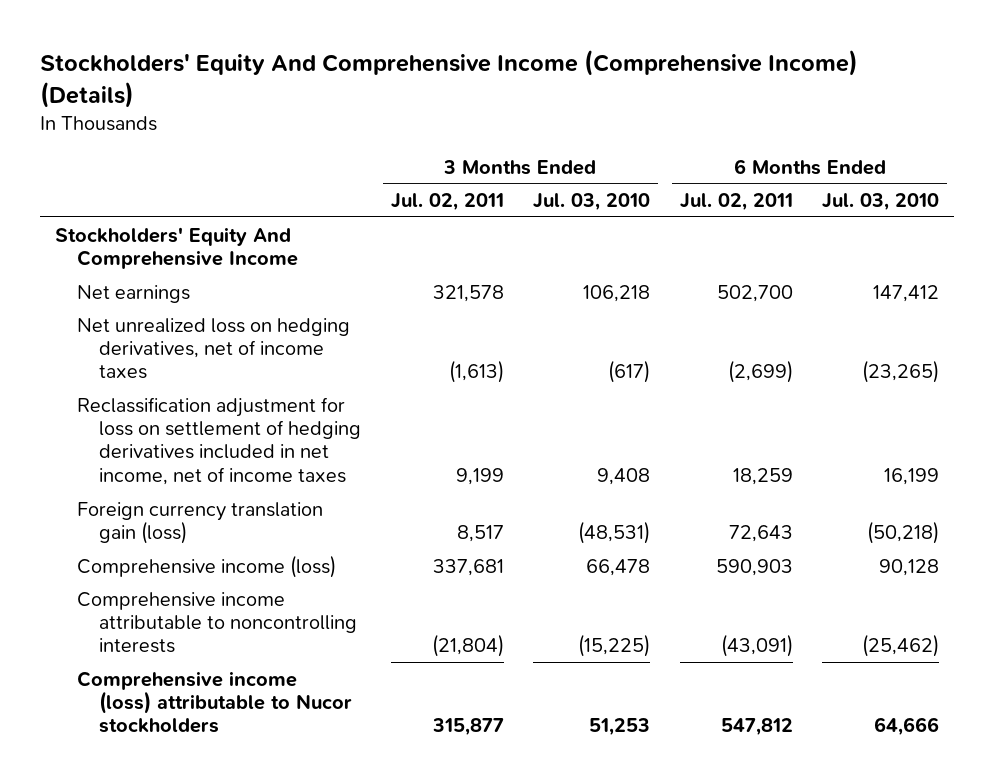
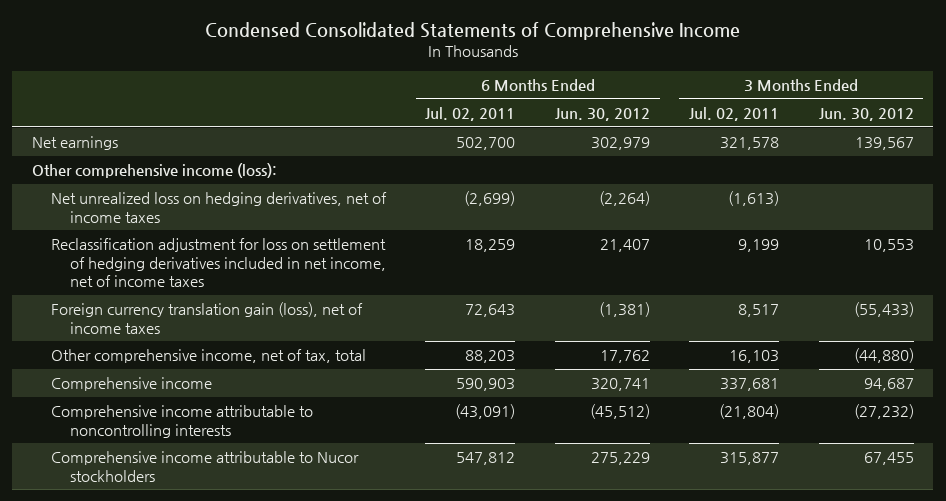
[39,50,858,108] Stockholders' Equity And Comprehensive Income (Comprehensive Income) (Details) -> [204,21,740,40] Condensed Consolidated Statements of Comprehensive Income
[533,193,651,212] Jul. 03, 2010 -> none
[822,193,940,212] Jul. 03, 2010 -> none
none -> [554,108,650,122] Jun. 30, 2012
none -> [818,108,914,122] Jun. 30, 2012
[54,226,298,269] Stockholders' Equity And Comprehensive Income -> none
none -> [32,163,278,179] Other comprehensive income (loss):
[76,501,323,544] Foreign currency translation gain (loss) -> [51,302,364,334] Foreign currency translation gain (loss), net of income taxes
none -> [51,349,367,364] Other comprehensive income, net of tax, total
[76,554,336,578] Comprehensive income (loss) -> [51,377,213,392] Comprehensive income
[76,670,353,734] Comprehensive income (loss) attributable to Nucor stockholders -> [51,451,360,482] Comprehensive income attributable to Nucor stockholders

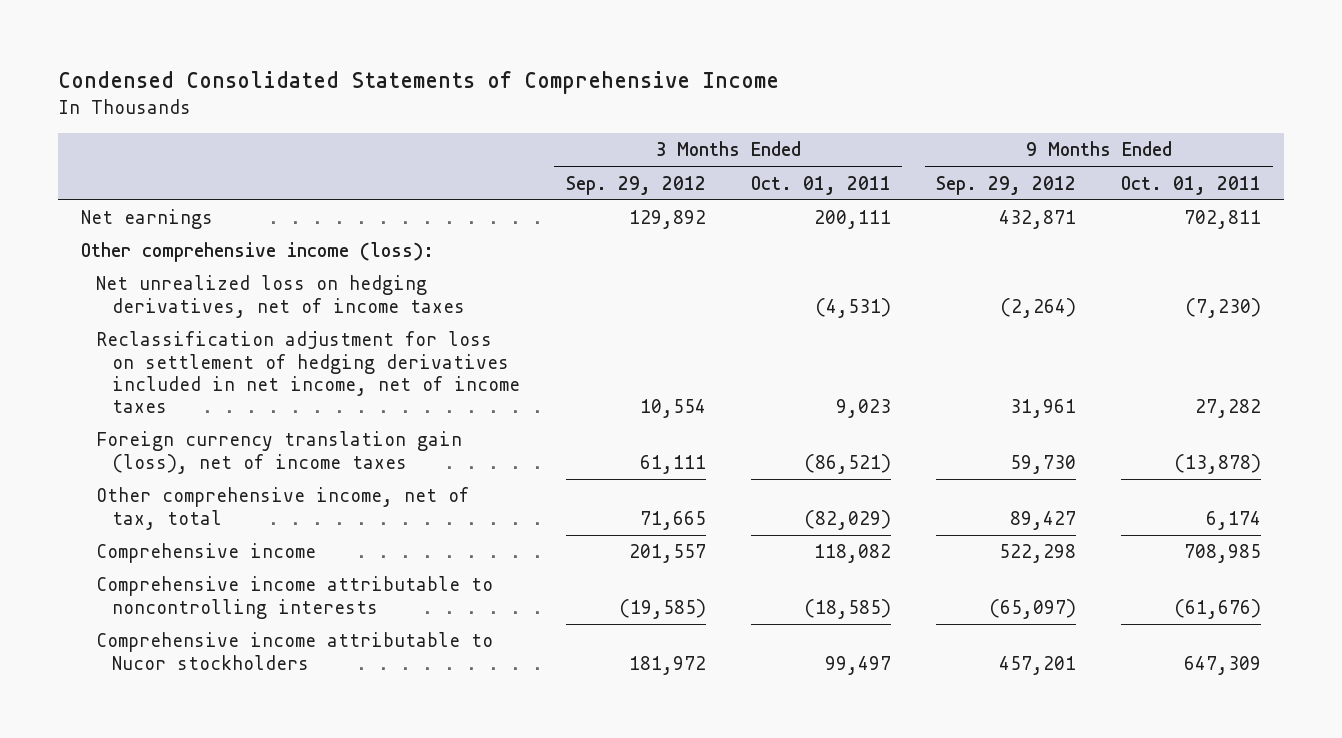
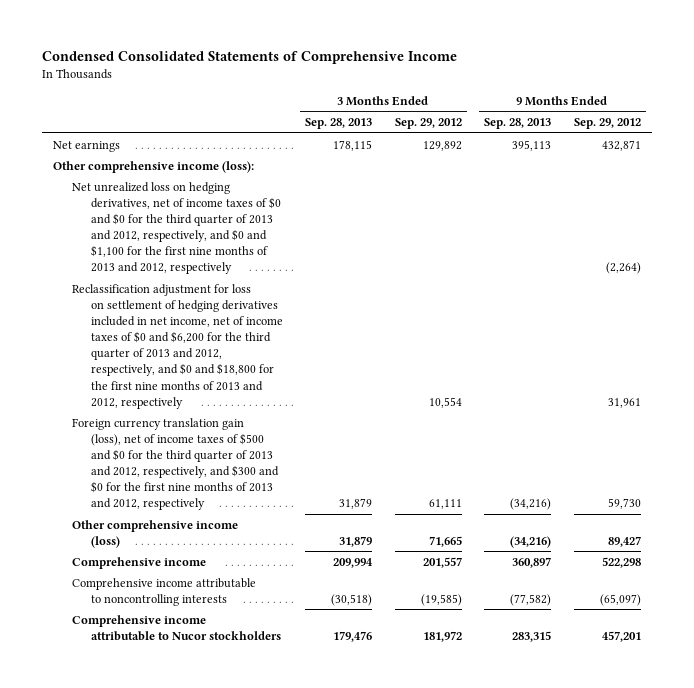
[750,175,891,195] Oct. 01, 2011 -> none
[1121,175,1262,195] Oct. 01, 2011 -> none
none -> [305,118,373,130] Sep. 28, 2013
none -> [484,118,552,130] Sep. 28, 2013
[96,275,466,318] Net unrealized loss on hedging derivatives, net of income taxes -> [71,181,281,275] Net unrealized loss on hedging derivatives, net of income taxes of $0 and $0 for the third quarter of 2013 and 2012, respectively, and $0 and $1,100 for the first nine months of 2013 and 2012, respectively
[96,331,521,414] Reclassification adjustment for loss on settlement of hedging derivatives included in net income, net of income taxes -> [71,283,283,409] Reclassification adjustment for loss on settlement of hedging derivatives included in net income, net of income taxes of $0 and $6,200 for the third quarter of 2013 and 2012, respectively, and $0 and $18,800 for the first nine months of 2013 and 2012, respectively
[96,431,463,474] Foreign currency translation gain (loss), net of income taxes -> [71,417,279,511] Foreign currency translation gain (loss), net of income taxes of $500 and $0 for the third quarter of 2013 and 2012, respectively, and $300 and $0 for the first nine months of 2013 and 2012, respectively
[96,487,470,530] Other comprehensive income, net of tax, total -> [71,519,238,548] Other comprehensive income (loss)

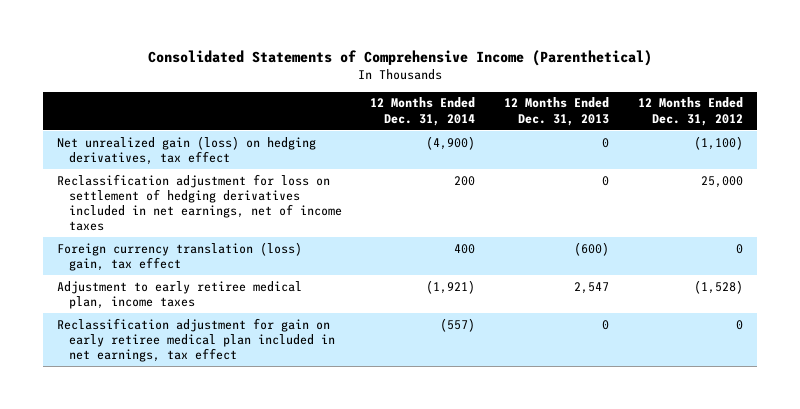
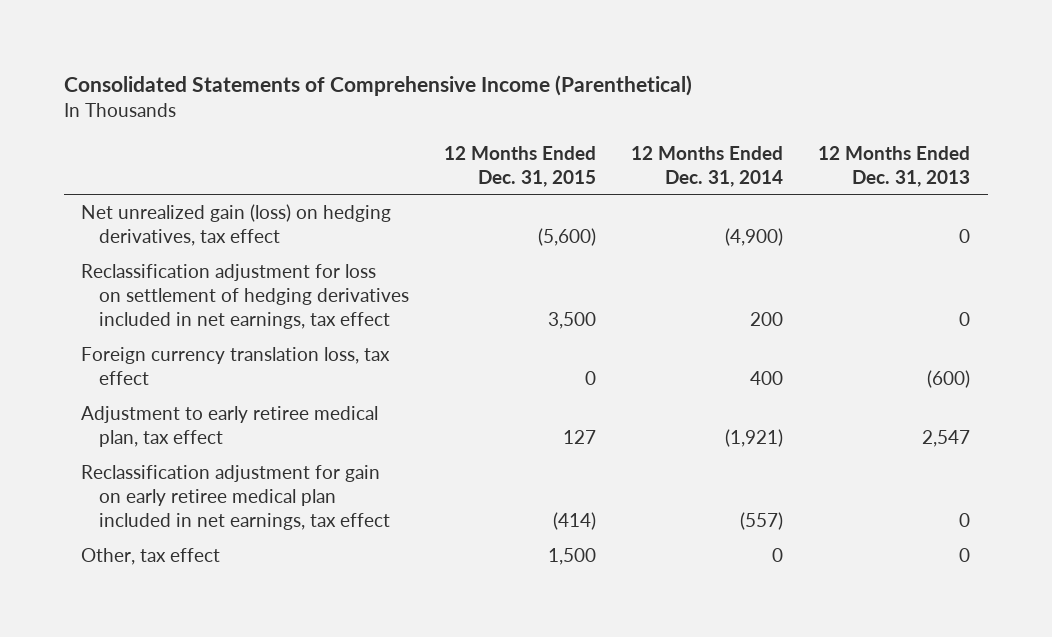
[637,97,743,126] 12 Months Ended Dec. 31, 2012 -> none
none -> [444,145,597,187] 12 Months Ended Dec. 31, 2015
[56,173,342,231] Reclassification adjustment for loss on settlement of hedging derivatives included in net earnings, net of income taxes -> [81,264,410,329] Reclassification adjustment for loss on settlement of hedging derivatives included in net earnings, tax effect
[56,241,302,271] Foreign currency translation (loss) gain, tax effect -> [81,347,391,385] Foreign currency translation loss, tax effect
[56,280,302,309] Adjustment to early retiree medical plan, income taxes -> [81,406,379,447] Adjustment to early retiree medical plan, tax effect
none -> [81,548,221,566] Other, tax effect

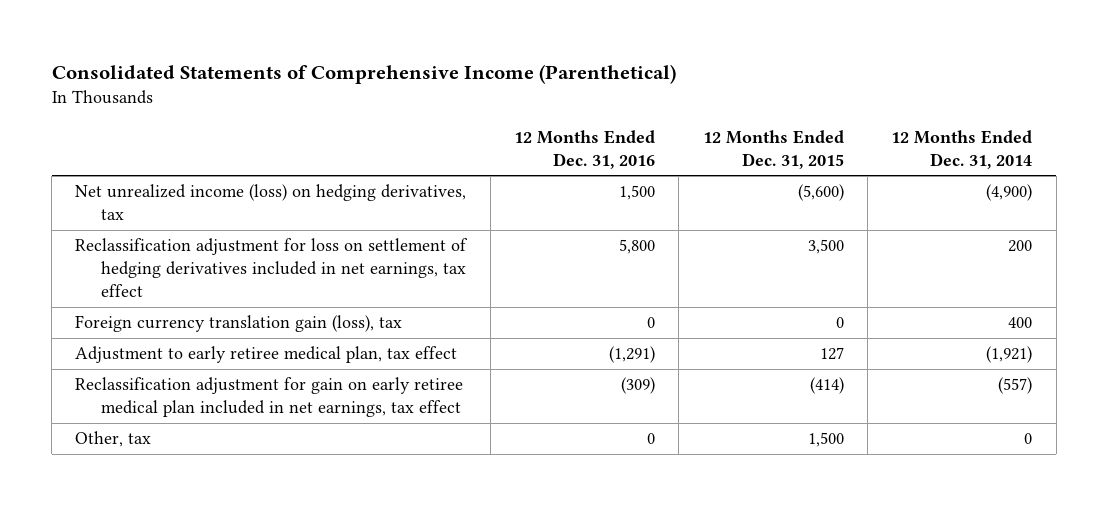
[818,145,971,187] 12 Months Ended Dec. 31, 2013 -> none
none -> [514,129,656,169] 12 Months Ended Dec. 31, 2016
[81,204,392,246] Net unrealized gain (loss) on hedging derivatives, tax effect -> [75,184,467,221] Net unrealized income (loss) on hedging derivatives, tax
[81,347,391,385] Foreign currency translation loss, tax effect -> [75,315,403,333] Foreign currency translation gain (loss), tax
[81,548,221,566] Other, tax effect -> [75,431,152,448] Other, tax

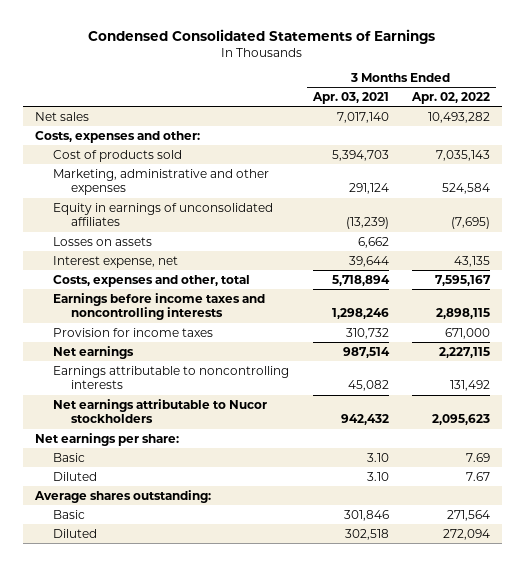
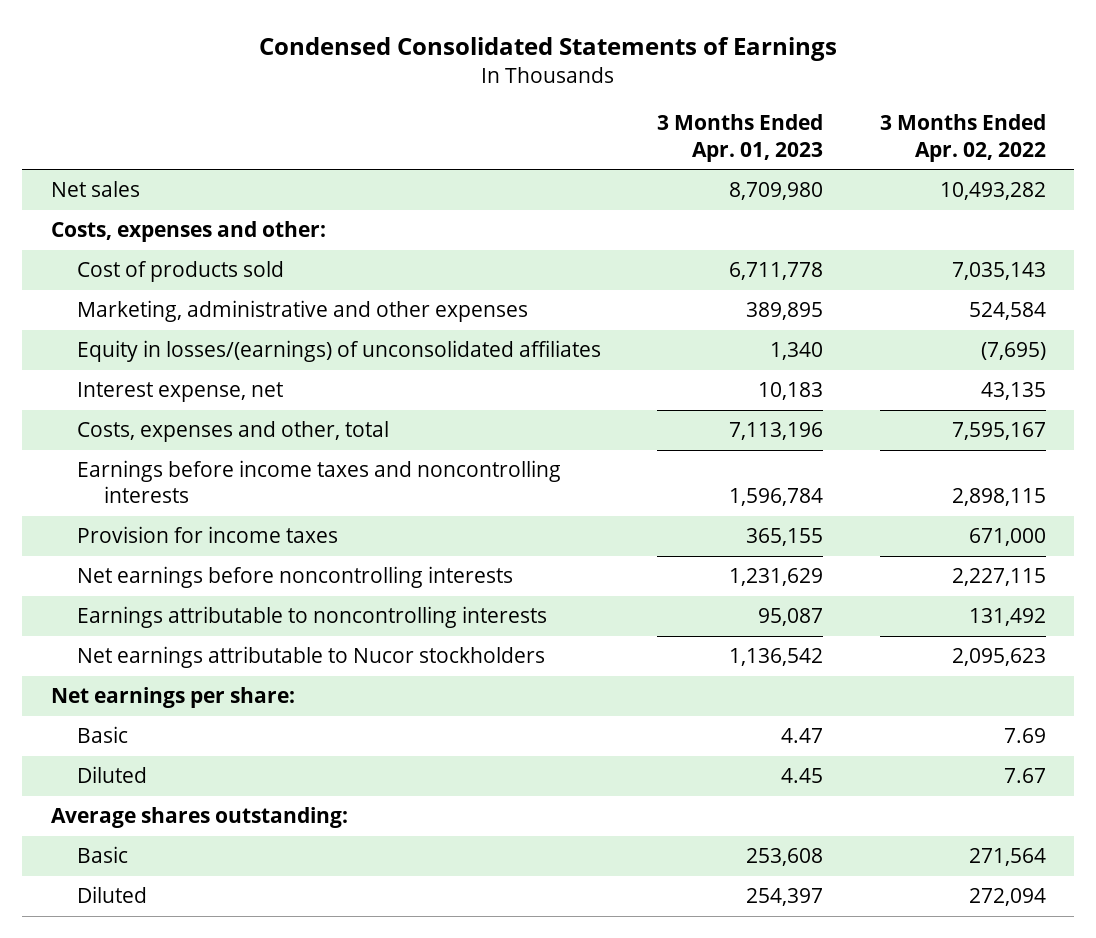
[311,91,389,104] Apr. 03, 2021 -> none
none -> [657,114,824,162] 3 Months Ended Apr. 01, 2023
[52,236,152,246] Losses on assets -> none
[52,202,273,227] Equity in earnings of unconsolidated affiliates -> [77,340,602,363] Equity in losses/(earnings) of unconsolidated affiliates
[52,345,134,359] Net earnings -> [77,566,514,589] Net earnings before noncontrolling interests

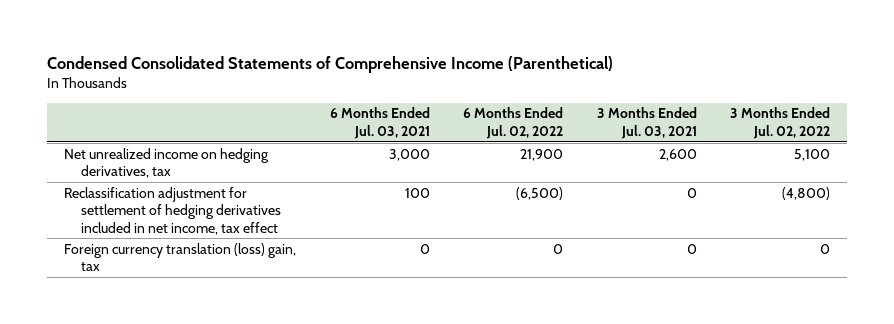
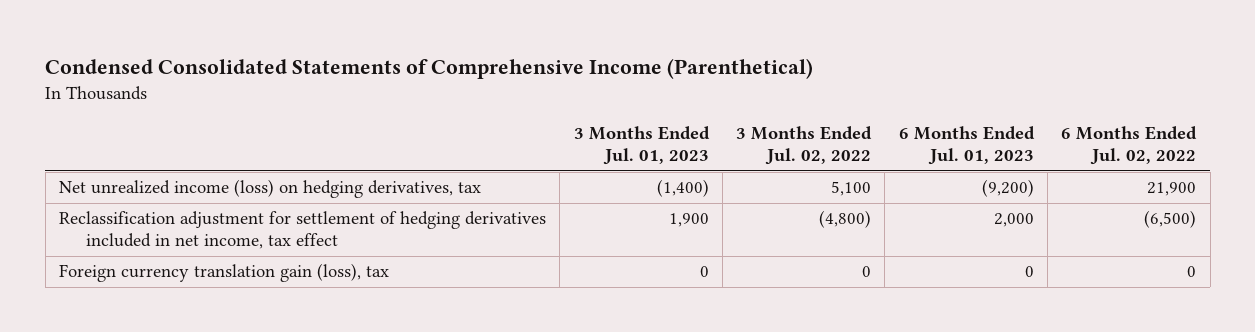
[329,107,430,139] 6 Months Ended Jul. 03, 2021 -> none
[596,107,697,139] 3 Months Ended Jul. 03, 2021 -> none
none -> [573,126,710,166] 3 Months Ended Jul. 01, 2023
none -> [898,126,1035,166] 6 Months Ended Jul. 01, 2023
[63,147,269,179] Net unrealized income on hedging derivatives, tax -> [58,179,481,199] Net unrealized income (loss) on hedging derivatives, tax
[63,242,296,272] Foreign currency translation (loss) gain, tax -> [58,263,389,283] Foreign currency translation gain (loss), tax

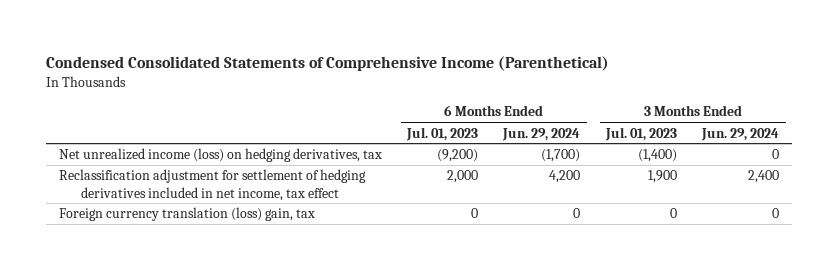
[736,126,873,166] 3 Months Ended Jul. 02, 2022 -> none
[1061,126,1198,166] 6 Months Ended Jul. 02, 2022 -> none
none -> [502,127,581,141] Jun. 29, 2024
none -> [701,127,780,141] Jun. 29, 2024
[58,263,389,283] Foreign currency translation gain (loss), tax -> [58,207,315,222] Foreign currency translation (loss) gain, tax

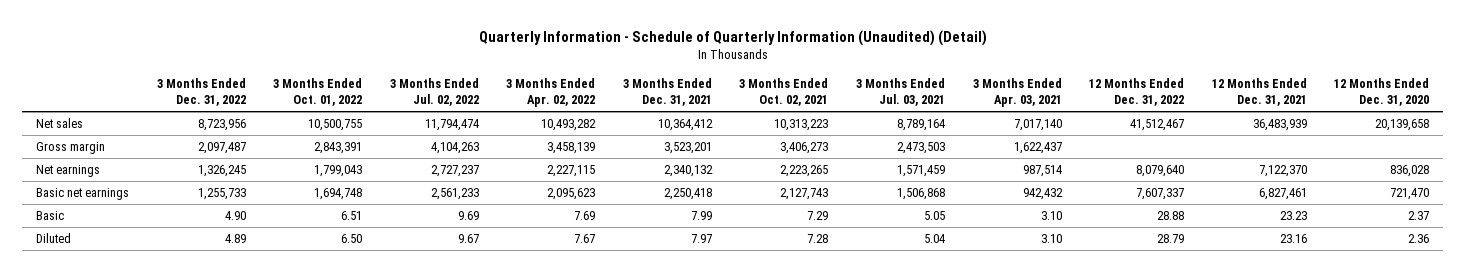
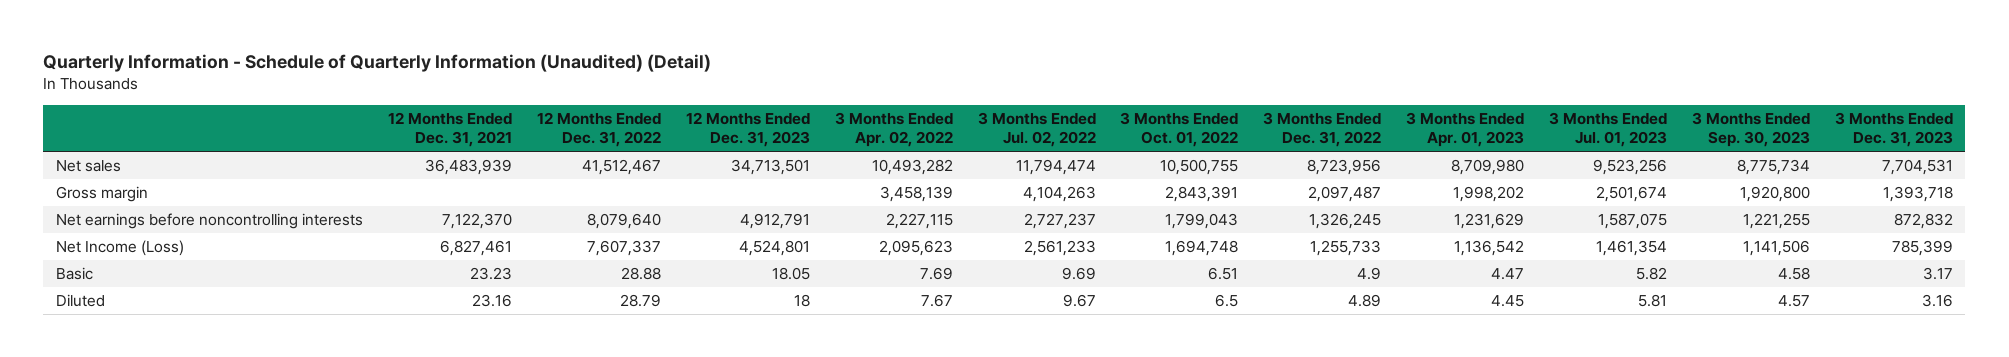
[622,77,712,107] 3 Months Ended Dec. 31, 2021 -> none
[739,77,829,107] 3 Months Ended Oct. 02, 2021 -> none
[855,77,945,107] 3 Months Ended Jul. 03, 2021 -> none
[972,77,1062,108] 3 Months Ended Apr. 03, 2021 -> none
[1334,77,1430,107] 12 Months Ended Dec. 31, 2020 -> none
none -> [685,111,810,148] 12 Months Ended Dec. 31, 2023
none -> [1406,111,1525,148] 3 Months Ended Apr. 01, 2023
none -> [1549,111,1668,148] 3 Months Ended Jul. 01, 2023
none -> [1692,111,1811,148] 3 Months Ended Sep. 30, 2023
none -> [1835,111,1954,148] 3 Months Ended Dec. 31, 2023
[36,165,101,178] Net earnings -> [55,212,363,229] Net earnings before noncontrolling interests
[36,188,130,201] Basic net earnings -> [55,239,184,256] Net Income (Loss)
[224,211,246,221] 4.90 -> [1357,266,1382,280] 4.9
[341,234,363,244] 6.50 -> [1215,293,1239,307] 6.5

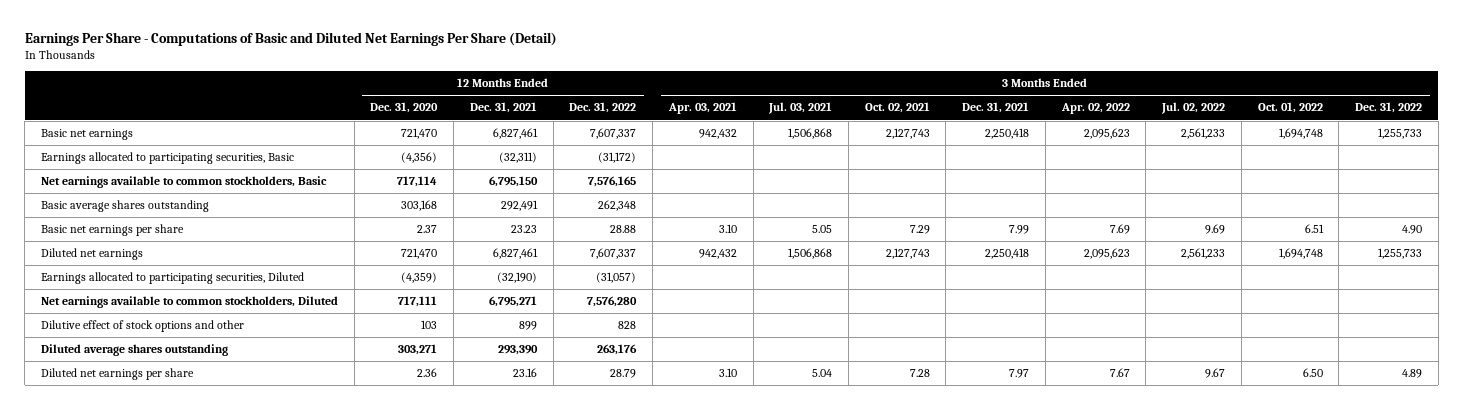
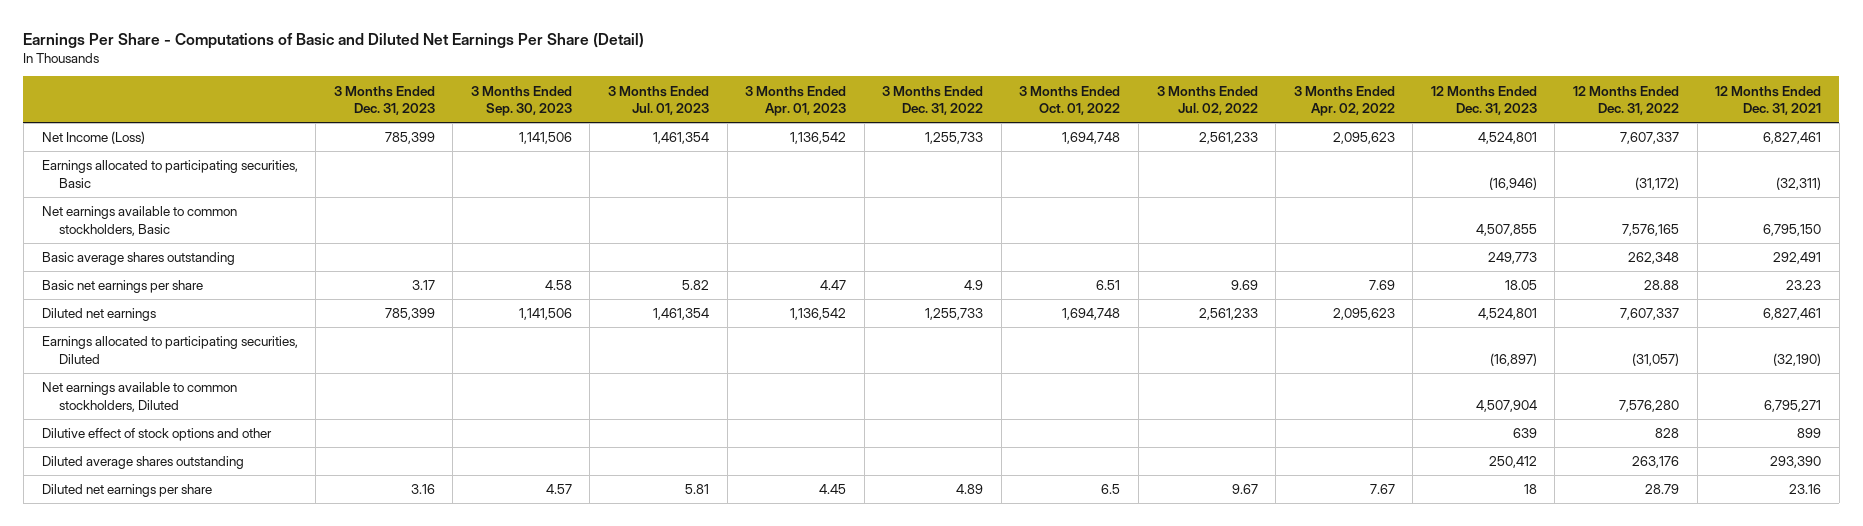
[370,102,439,114] Dec. 31, 2020 -> none
[667,102,737,115] Apr. 03, 2021 -> none
[768,102,833,115] Jul. 03, 2021 -> none
[864,102,930,114] Oct. 02, 2021 -> none
[962,102,1030,114] Dec. 31, 2021 -> none
none -> [333,85,435,116] 3 Months Ended Dec. 31, 2023
none -> [470,85,572,117] 3 Months Ended Sep. 30, 2023
none -> [607,85,709,116] 3 Months Ended Jul. 01, 2023
none -> [745,85,847,117] 3 Months Ended Apr. 01, 2023
none -> [1430,85,1537,116] 12 Months Ended Dec. 31, 2023
[40,129,133,141] Basic net earnings -> [41,131,145,145] Net Income (Loss)
[1402,225,1423,235] 4.90 -> [964,280,984,291] 4.9
[1302,368,1323,378] 6.50 -> [1101,484,1121,495] 6.5

